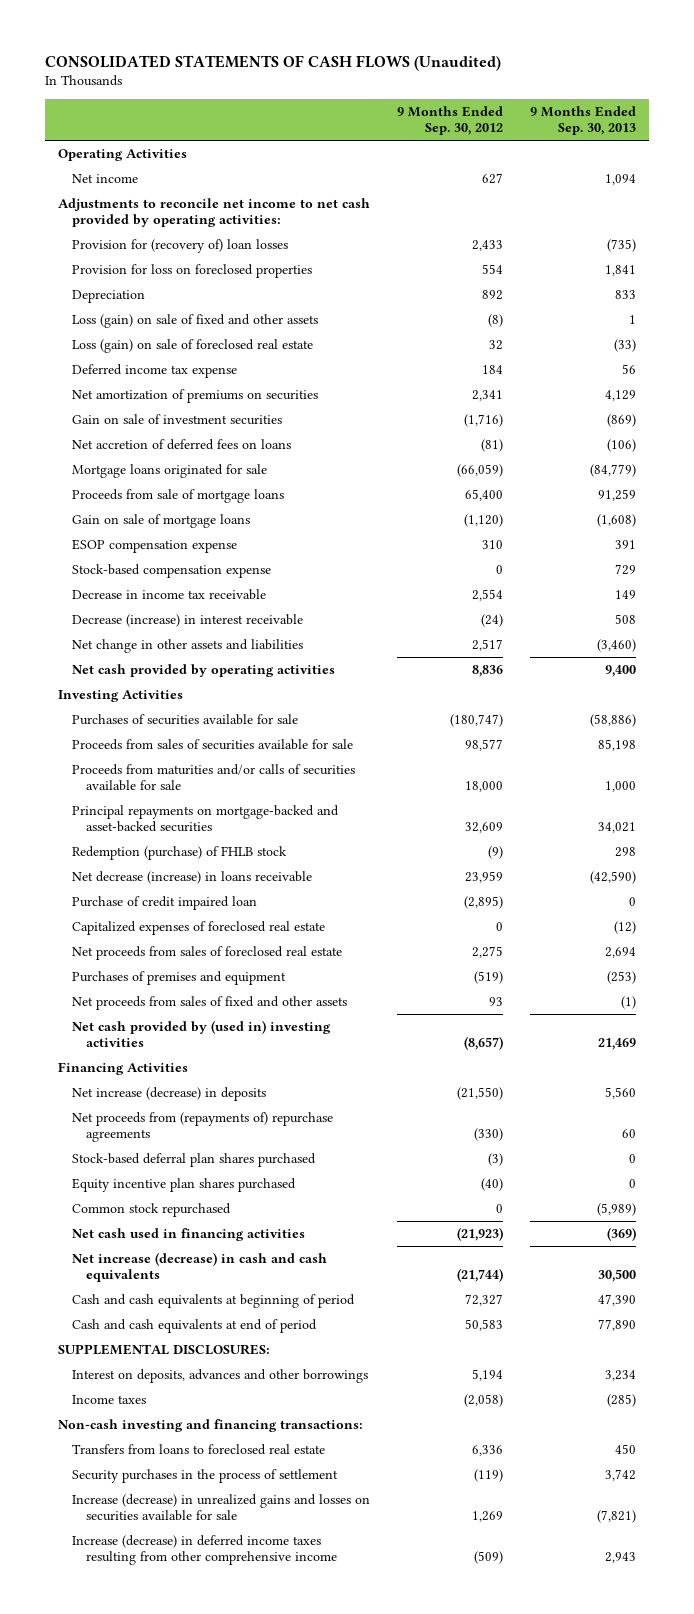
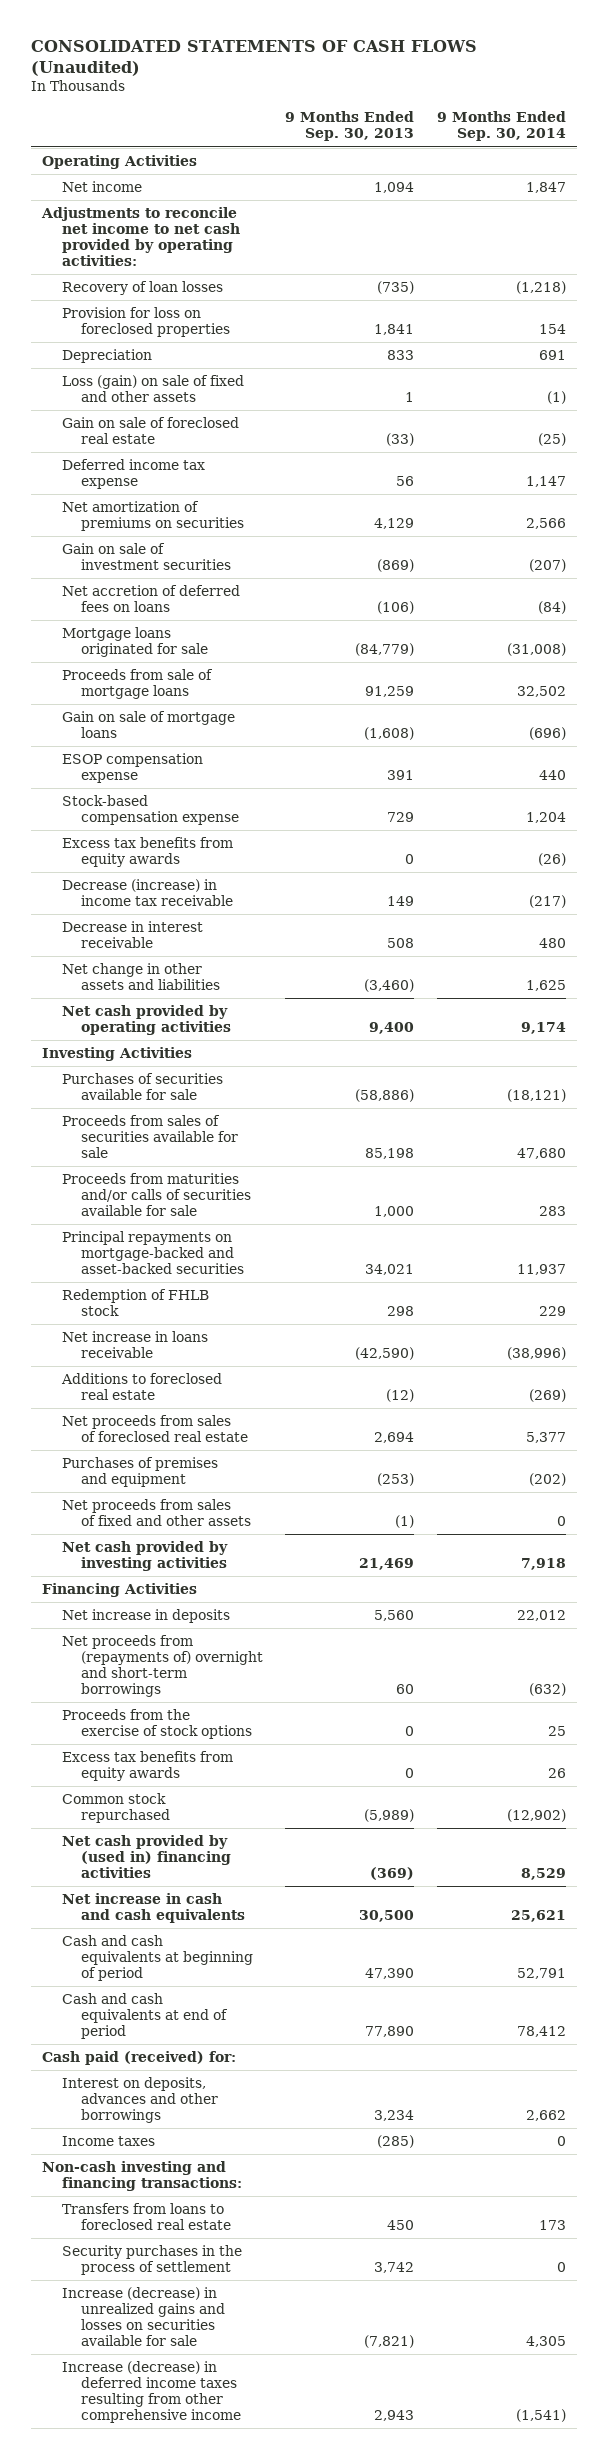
[396,105,503,136] 9 Months Ended Sep. 30, 2012 -> none
none -> [436,111,566,142] 9 Months Ended Sep. 30, 2014
[72,238,289,253] Provision for (recovery of) loan losses -> [61,281,223,296] Recovery of loan losses
[72,338,314,353] Loss (gain) on sale of foreclosed real estate -> [61,417,239,444] Gain on sale of foreclosed real estate
none -> [61,837,233,867] Excess tax benefits from equity awards
[72,588,267,600] Decrease in income tax receivable -> [61,879,233,906] Decrease (increase) in income tax receivable
[72,613,304,627] Decrease (increase) in interest receivable -> [61,921,203,948] Decrease in interest receivable
[72,895,258,910] Purchase of credit impaired loan -> none
[72,920,326,935] Capitalized expenses of foreclosed real estate -> none
[72,845,288,860] Redemption (purchase) of FHLB stock -> [61,1289,209,1316] Redemption of FHLB stock
[72,870,313,884] Net decrease (increase) in loans receivable -> [61,1331,208,1358] Net increase in loans receivable
none -> [60,1373,222,1400] Additions to foreclosed real estate
[72,1019,332,1048] Net cash provided by (used in) investing activities -> [61,1541,228,1571] Net cash provided by investing activities
[72,1152,317,1167] Stock-based deferral plan shares purchased -> none
[72,1177,297,1192] Equity incentive plan shares purchased -> none
[72,1086,267,1101] Net increase (decrease) in deposits -> [61,1609,230,1624] Net increase in deposits
[72,1111,334,1143] Net proceeds from (repayments of) repurchase agreements -> [61,1635,263,1697] Net proceeds from (repayments of) overnight and short-term borrowings
none -> [61,1709,252,1739] Proceeds from the exercise of stock options
none -> [61,1751,233,1781] Excess tax benefits from equity awards
[72,1227,306,1241] Net cash used in financing activities -> [61,1835,231,1878] Net cash provided by (used in) financing activities
[72,1251,328,1283] Net increase (decrease) in cash and cash equivalents -> [61,1893,245,1923] Net increase in cash and cash equivalents
[58,1343,271,1355] SUPPLEMENTAL DISCLOSURES: -> none
none -> [42,2051,237,2066] Cash paid (received) for:

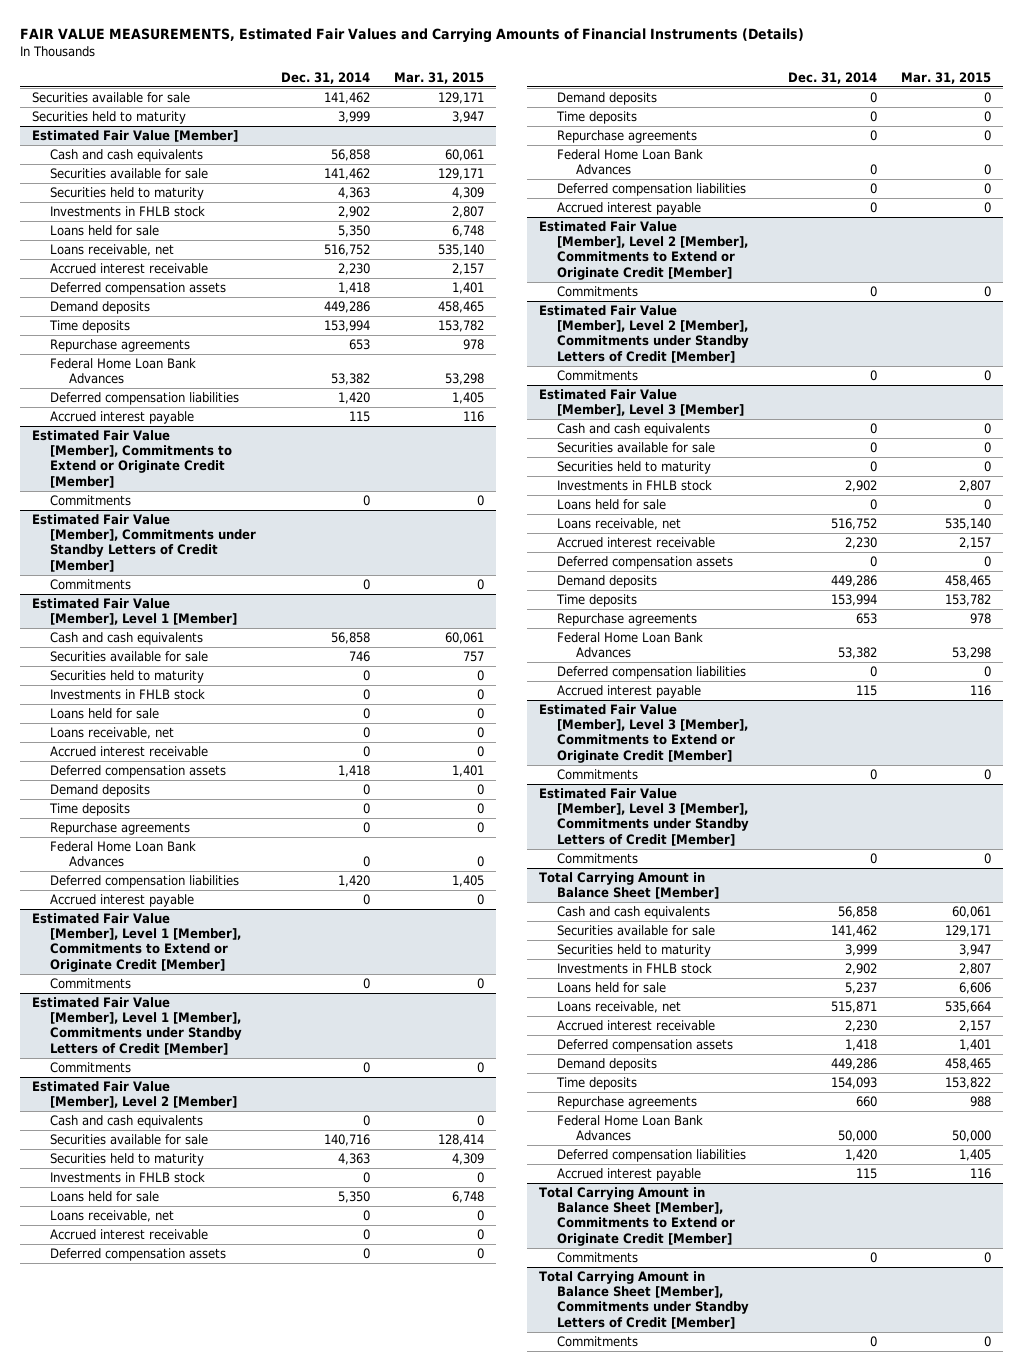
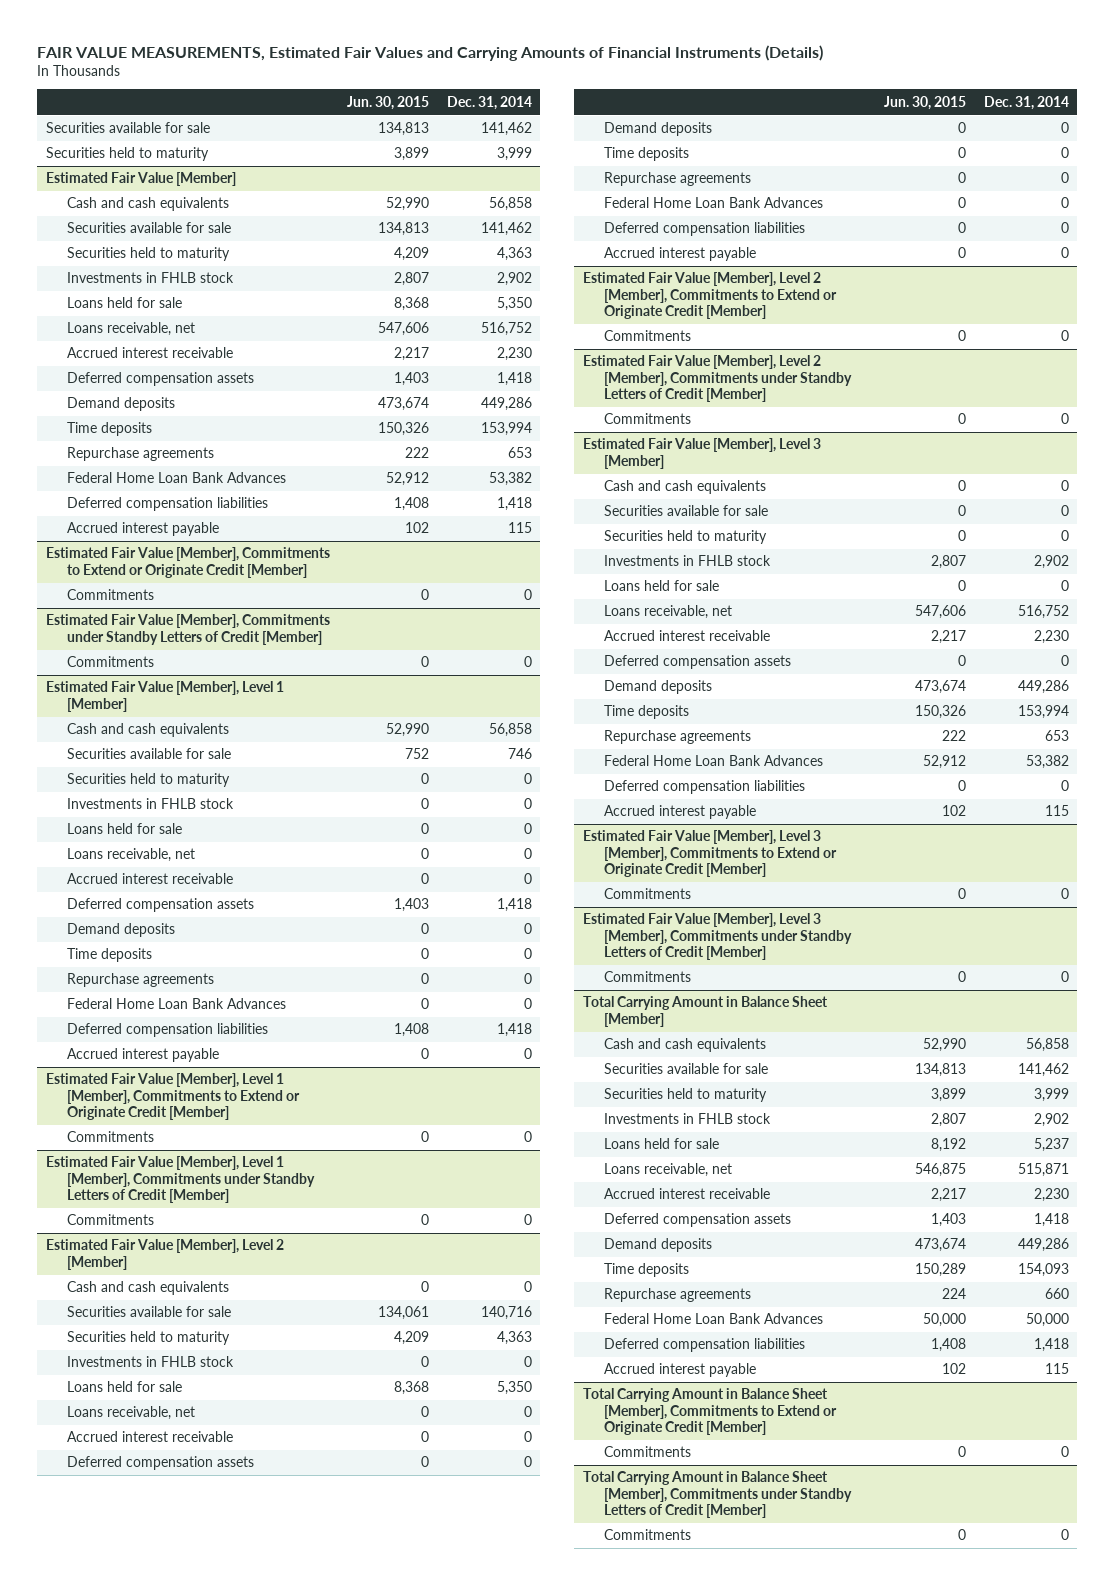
[393,71,484,84] Mar. 31, 2015 -> none
none -> [347,95,430,110] Jun. 30, 2015
[337,391,370,404] 1,420 -> [496,497,532,512] 1,418
[337,874,370,887] 1,420 -> [496,1023,532,1038] 1,418
[844,1148,877,1161] 1,420 -> [1033,1338,1069,1353] 1,418

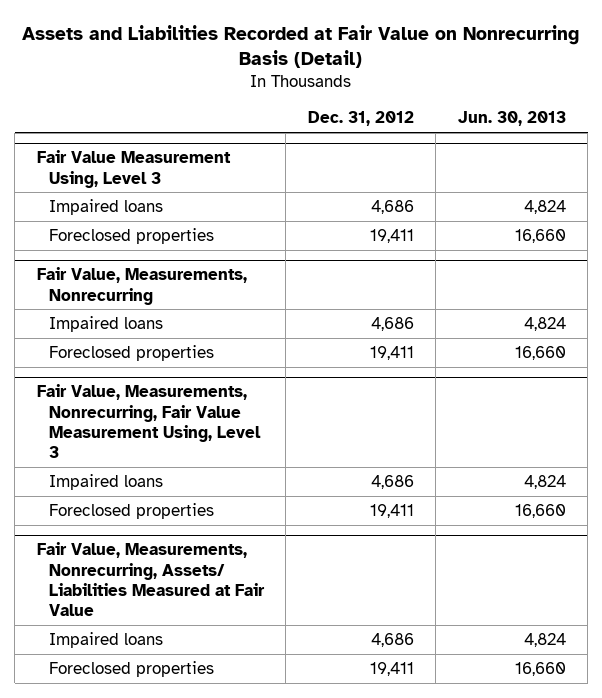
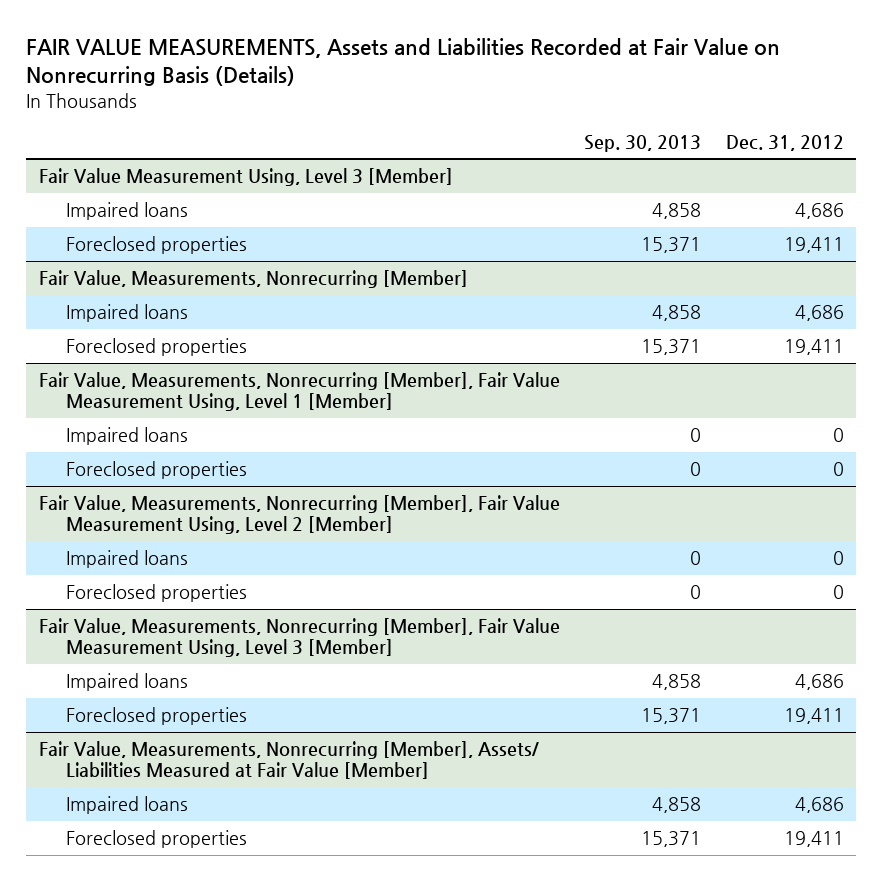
[22,24,580,69] Assets and Liabilities Recorded at Fair Value on Nonrecurring Basis (Detail) -> [26,38,781,87] FAIR VALUE MEASUREMENTS, Assets and Liabilities Recorded at Fair Value on Nonrecurring Basis (Details)
[457,111,566,127] Jun. 30, 2013 -> none
none -> [584,134,702,152] Sep. 30, 2013
[36,150,231,188] Fair Value Measurement Using, Level 3 -> [38,168,453,187] Fair Value Measurement Using, Level 3 [Member]
[36,267,247,305] Fair Value, Measurements, Nonrecurring -> [38,270,468,289] Fair Value, Measurements, Nonrecurring [Member]
none -> [38,372,560,412] Fair Value, Measurements, Nonrecurring [Member], Fair Value Measurement Using, Level 1 [Member]
none -> [65,427,188,446] Impaired loans
none -> [65,461,247,480] Foreclosed properties
none -> [38,495,560,535] Fair Value, Measurements, Nonrecurring [Member], Fair Value Measurement Using, Level 2 [Member]
none -> [65,550,188,569] Impaired loans
none -> [65,584,247,603] Foreclosed properties
[36,384,261,459] Fair Value, Measurements, Nonrecurring, Fair Value Measurement Using, Level 3 -> [38,618,560,658] Fair Value, Measurements, Nonrecurring [Member], Fair Value Measurement Using, Level 3 [Member]
[36,542,265,617] Fair Value, Measurements, Nonrecurring, Assets/ Liabilities Measured at Fair Value -> [38,741,539,780] Fair Value, Measurements, Nonrecurring [Member], Assets/ Liabilities Measured at Fair Value [Member]

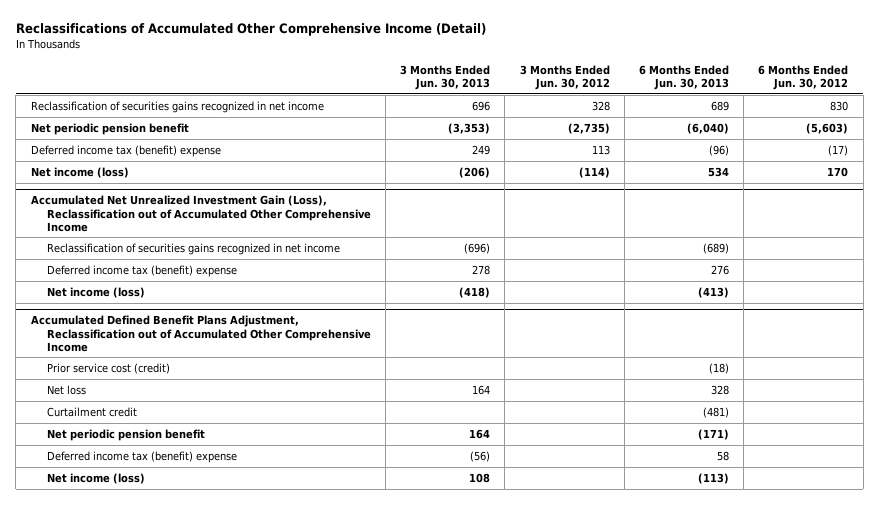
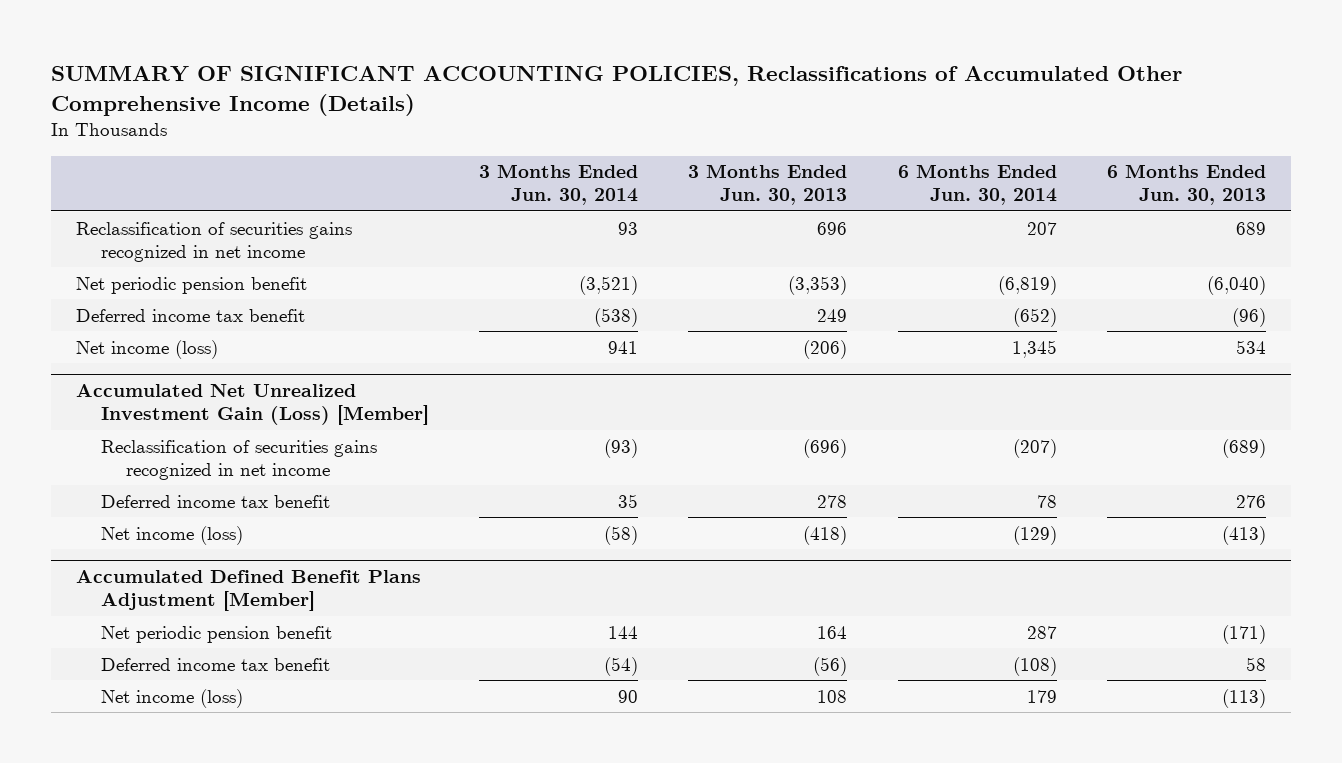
[15,23,486,37] Reclassifications of Accumulated Other Comprehensive Income (Detail) -> [51,65,1183,116] SUMMARY OF SIGNIFICANT ACCOUNTING POLICIES, Reclassifications of Accumulated Other Comprehensive Income (Details)
[519,65,610,91] 3 Months Ended Jun. 30, 2012 -> none
[758,65,849,91] 6 Months Ended Jun. 30, 2012 -> none
none -> [479,164,639,206] 3 Months Ended Jun. 30, 2014
none -> [897,164,1057,206] 6 Months Ended Jun. 30, 2014
[30,144,221,157] Deferred income tax (benefit) expense -> [76,308,306,322] Deferred income tax benefit
[30,195,371,232] Accumulated Net Unrealized Investment Gain (Loss), Reclassification out of Accumulated Other Comprehensive Income -> none
none -> [76,384,429,426] Accumulated Net Unrealized Investment Gain (Loss) [Member]
[46,264,237,277] Deferred income tax (benefit) expense -> [100,494,330,508] Deferred income tax benefit
[30,315,371,352] Accumulated Defined Benefit Plans Adjustment, Reclassification out of Accumulated Other Comprehensive Income -> none
[46,362,170,374] Prior service cost (credit) -> none
[46,384,86,395] Net loss -> none
[46,406,137,417] Curtailment credit -> none
none -> [76,570,422,612] Accumulated Defined Benefit Plans Adjustment [Member]
[46,450,237,463] Deferred income tax (benefit) expense -> [100,657,330,671] Deferred income tax benefit

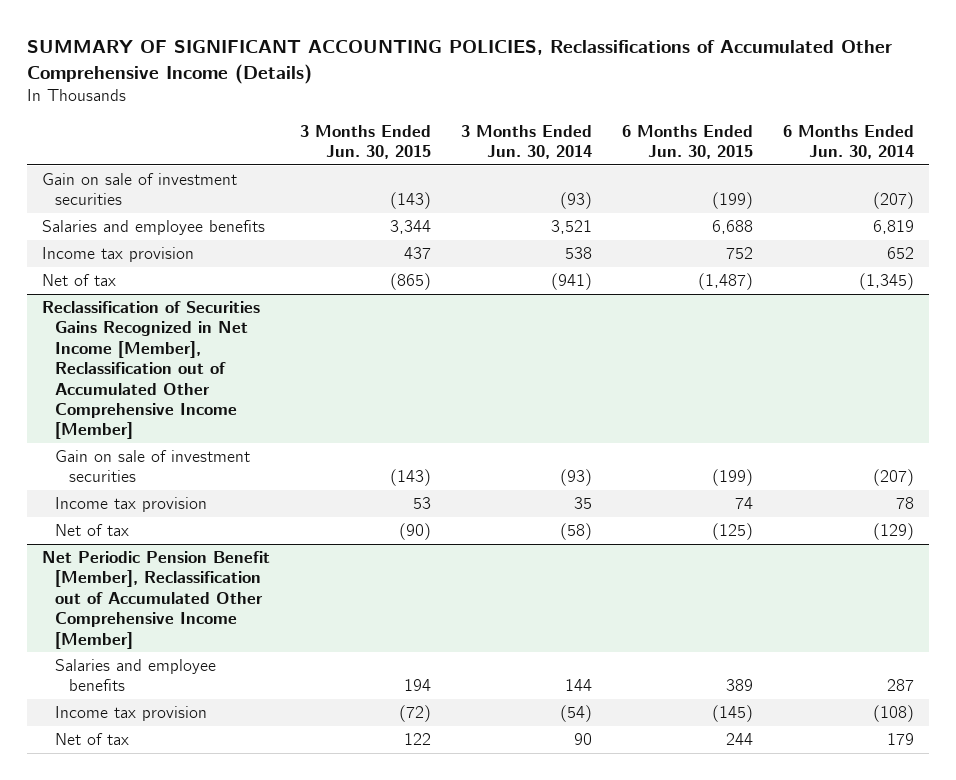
[688,164,848,206] 3 Months Ended Jun. 30, 2013 -> none
[1106,164,1266,206] 6 Months Ended Jun. 30, 2013 -> none
none -> [300,124,432,160] 3 Months Ended Jun. 30, 2015
none -> [622,124,754,160] 6 Months Ended Jun. 30, 2015
[76,276,308,294] Net periodic pension benefit -> none
[76,384,429,426] Accumulated Net Unrealized Investment Gain (Loss) [Member] -> none
[76,570,422,612] Accumulated Defined Benefit Plans Adjustment [Member] -> none
[76,221,353,262] Reclassification of securities gains recognized in net income -> [42,173,238,206] Gain on sale of investment securities
[618,221,639,235] 93 -> [560,192,593,210] (93)
[1026,221,1057,235] 207 -> [872,192,914,210] (207)
none -> [42,220,266,236] Salaries and employee benefits
[76,308,306,322] Deferred income tax benefit -> [42,247,195,263] Income tax provision
[594,307,639,327] (538) -> [565,247,593,260] 538
[1012,307,1057,327] (652) -> [886,247,914,260] 652
[76,339,219,359] Net income (loss) -> [42,274,117,287] Net of tax
[608,340,639,354] 941 -> [551,273,593,291] (941)
[1011,339,1057,358] 1,345 -> [858,273,914,291] (1,345)
none -> [42,301,261,440] Reclassification of Securities Gains Recognized in Net Income [Member], Reclassification out of Accumulated Other Comprehensive Income [Member]
[100,439,377,480] Reclassification of securities gains recognized in net income -> [55,450,251,483] Gain on sale of investment securities
[100,494,330,508] Deferred income tax benefit -> [55,497,208,513] Income tax provision
[100,525,243,545] Net income (loss) -> [55,524,130,537] Net of tax
none -> [42,551,271,649] Net Periodic Pension Benefit [Member], Reclassification out of Accumulated Other Comprehensive Income [Member]
[100,625,332,643] Net periodic pension benefit -> [55,659,217,692] Salaries and employee benefits
[100,657,330,671] Deferred income tax benefit -> [55,706,208,722] Income tax provision
[100,688,243,708] Net income (loss) -> [55,733,130,746] Net of tax

